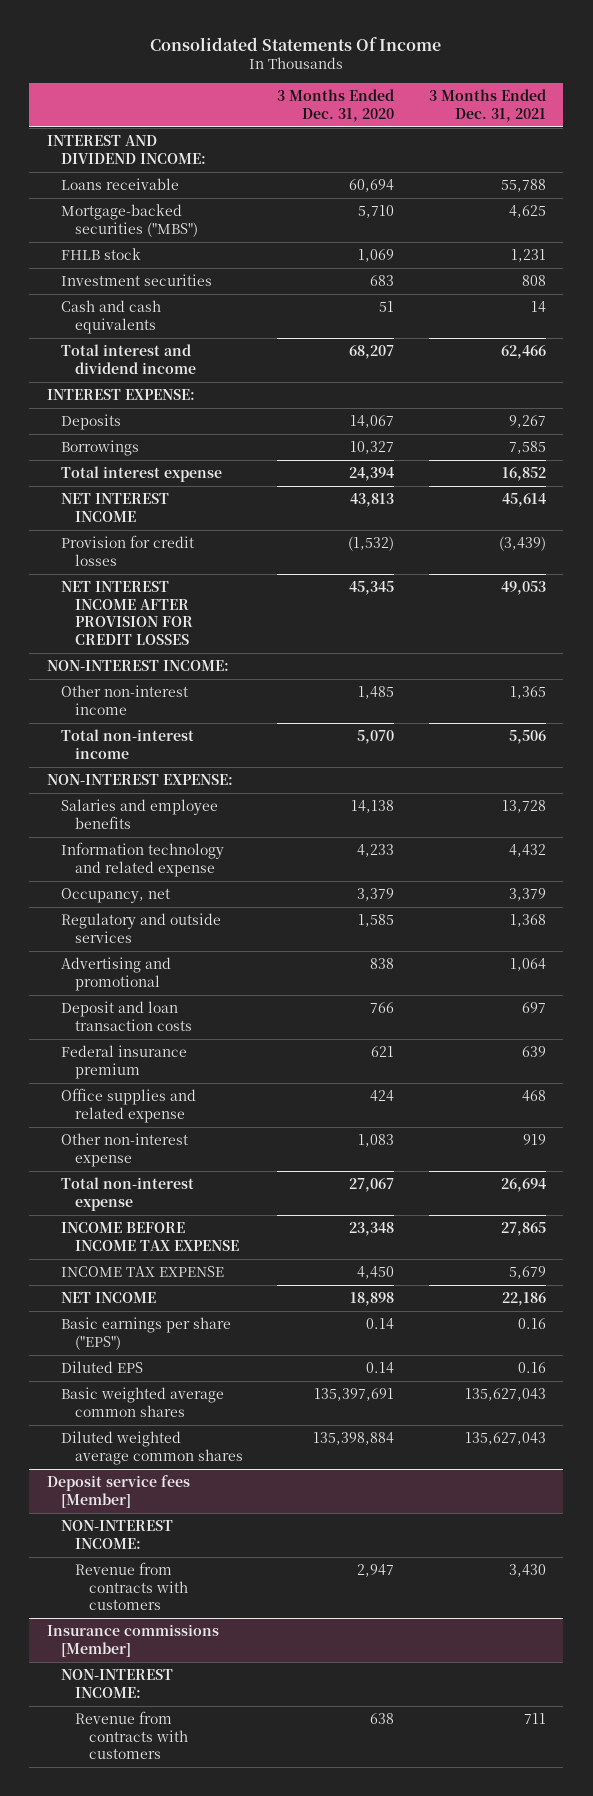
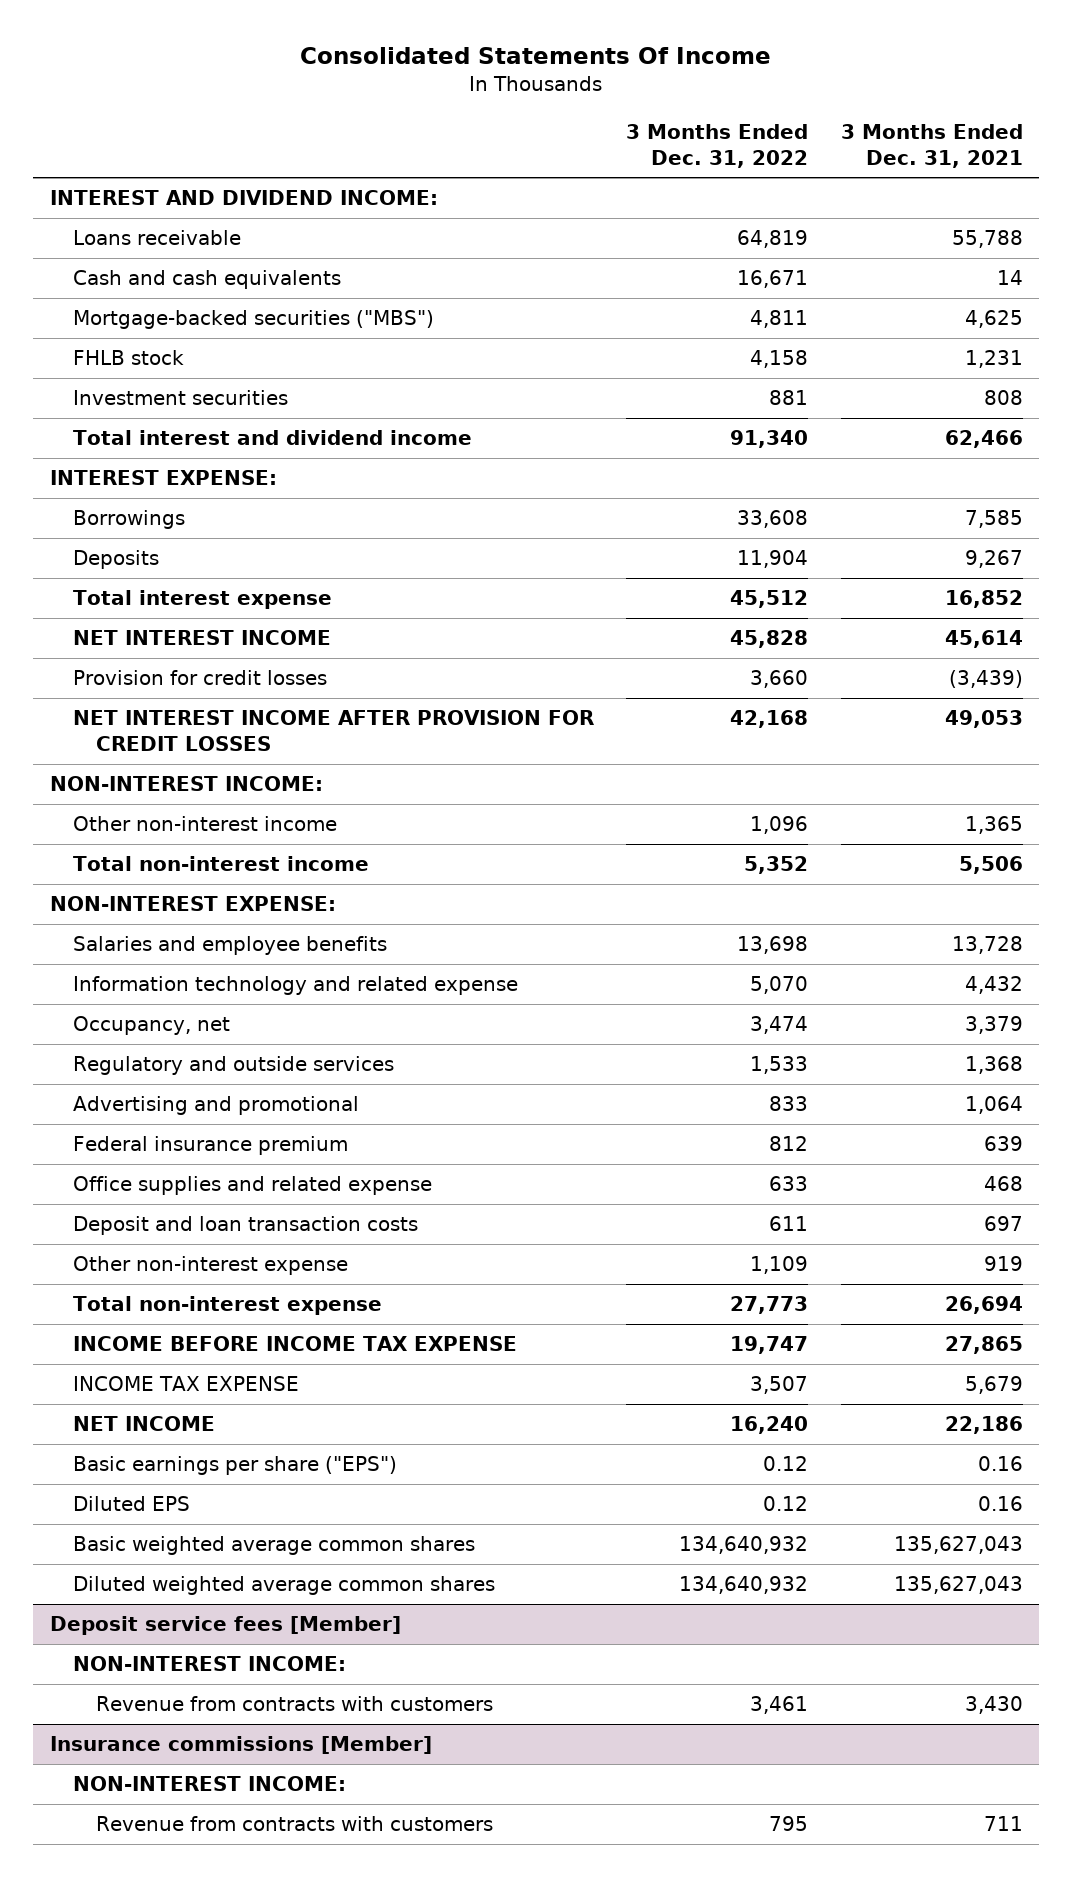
[277,89,395,122] 3 Months Ended Dec. 31, 2020 -> none
none -> [626,123,809,168] 3 Months Ended Dec. 31, 2022
[60,300,161,334] Cash and cash equivalents -> [72,270,341,290] Cash and cash equivalents
[60,414,121,431] Deposits -> [72,550,159,570] Deposits
[60,1001,192,1031] Deposit and loan transaction costs -> [72,1216,418,1236] Deposit and loan transaction costs

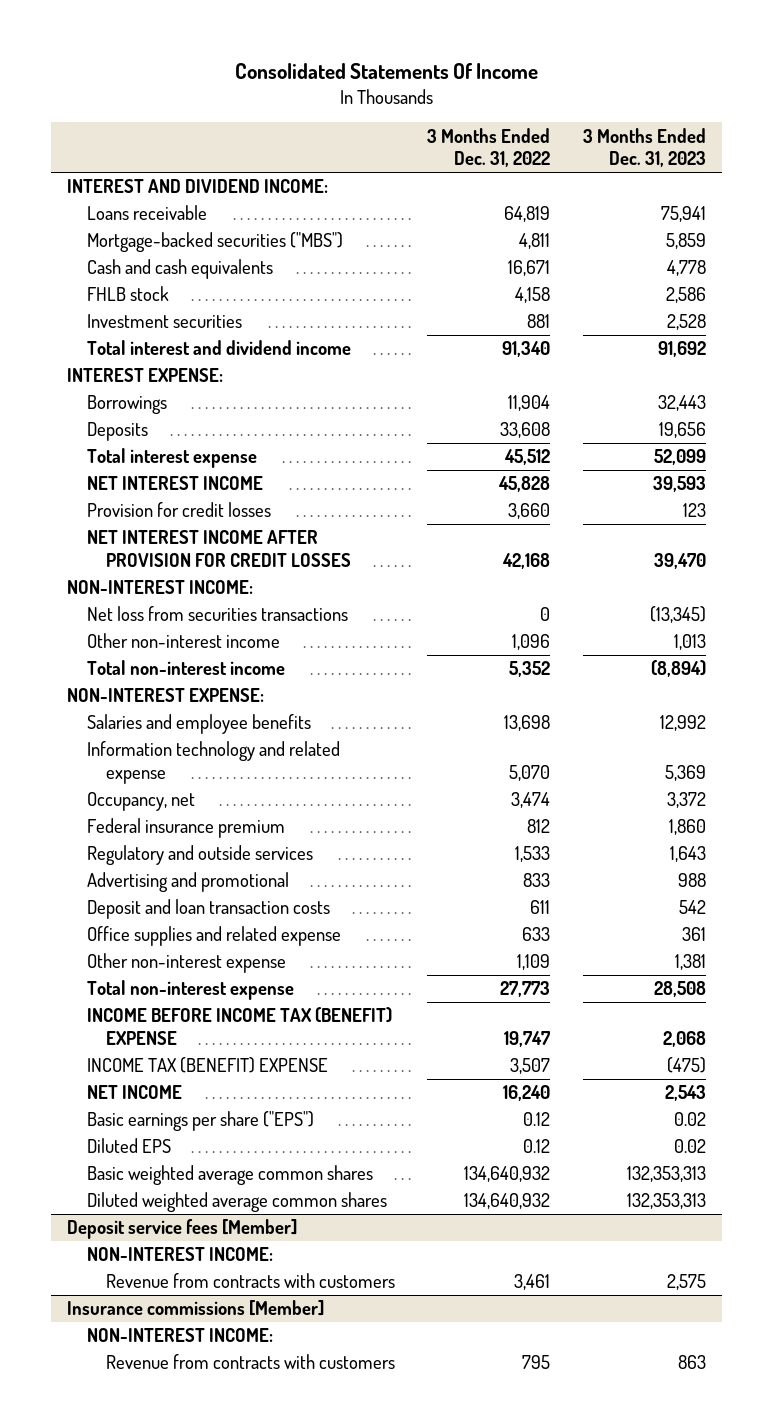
[840,123,1023,168] 3 Months Ended Dec. 31, 2021 -> none
none -> [582,127,706,168] 3 Months Ended Dec. 31, 2023
[72,270,341,290] Cash and cash equivalents -> [86,259,273,280] Cash and cash equivalents
[737,510,809,529] 33,608 -> [508,395,551,412] 11,904
[737,550,809,569] 11,904 -> [500,422,551,439] 33,608
none -> [86,606,348,622] Net loss from securities transactions
[72,1136,348,1156] Federal insurance premium -> [86,818,285,839] Federal insurance premium
[72,1176,432,1196] Office supplies and related expense -> [86,926,341,947] Office supplies and related expense
[72,1336,517,1352] INCOME BEFORE INCOME TAX EXPENSE -> [86,1007,392,1045] INCOME BEFORE INCOME TAX (BENEFIT) EXPENSE
[72,1376,299,1392] INCOME TAX EXPENSE -> [86,1057,328,1074] INCOME TAX (BENEFIT) EXPENSE

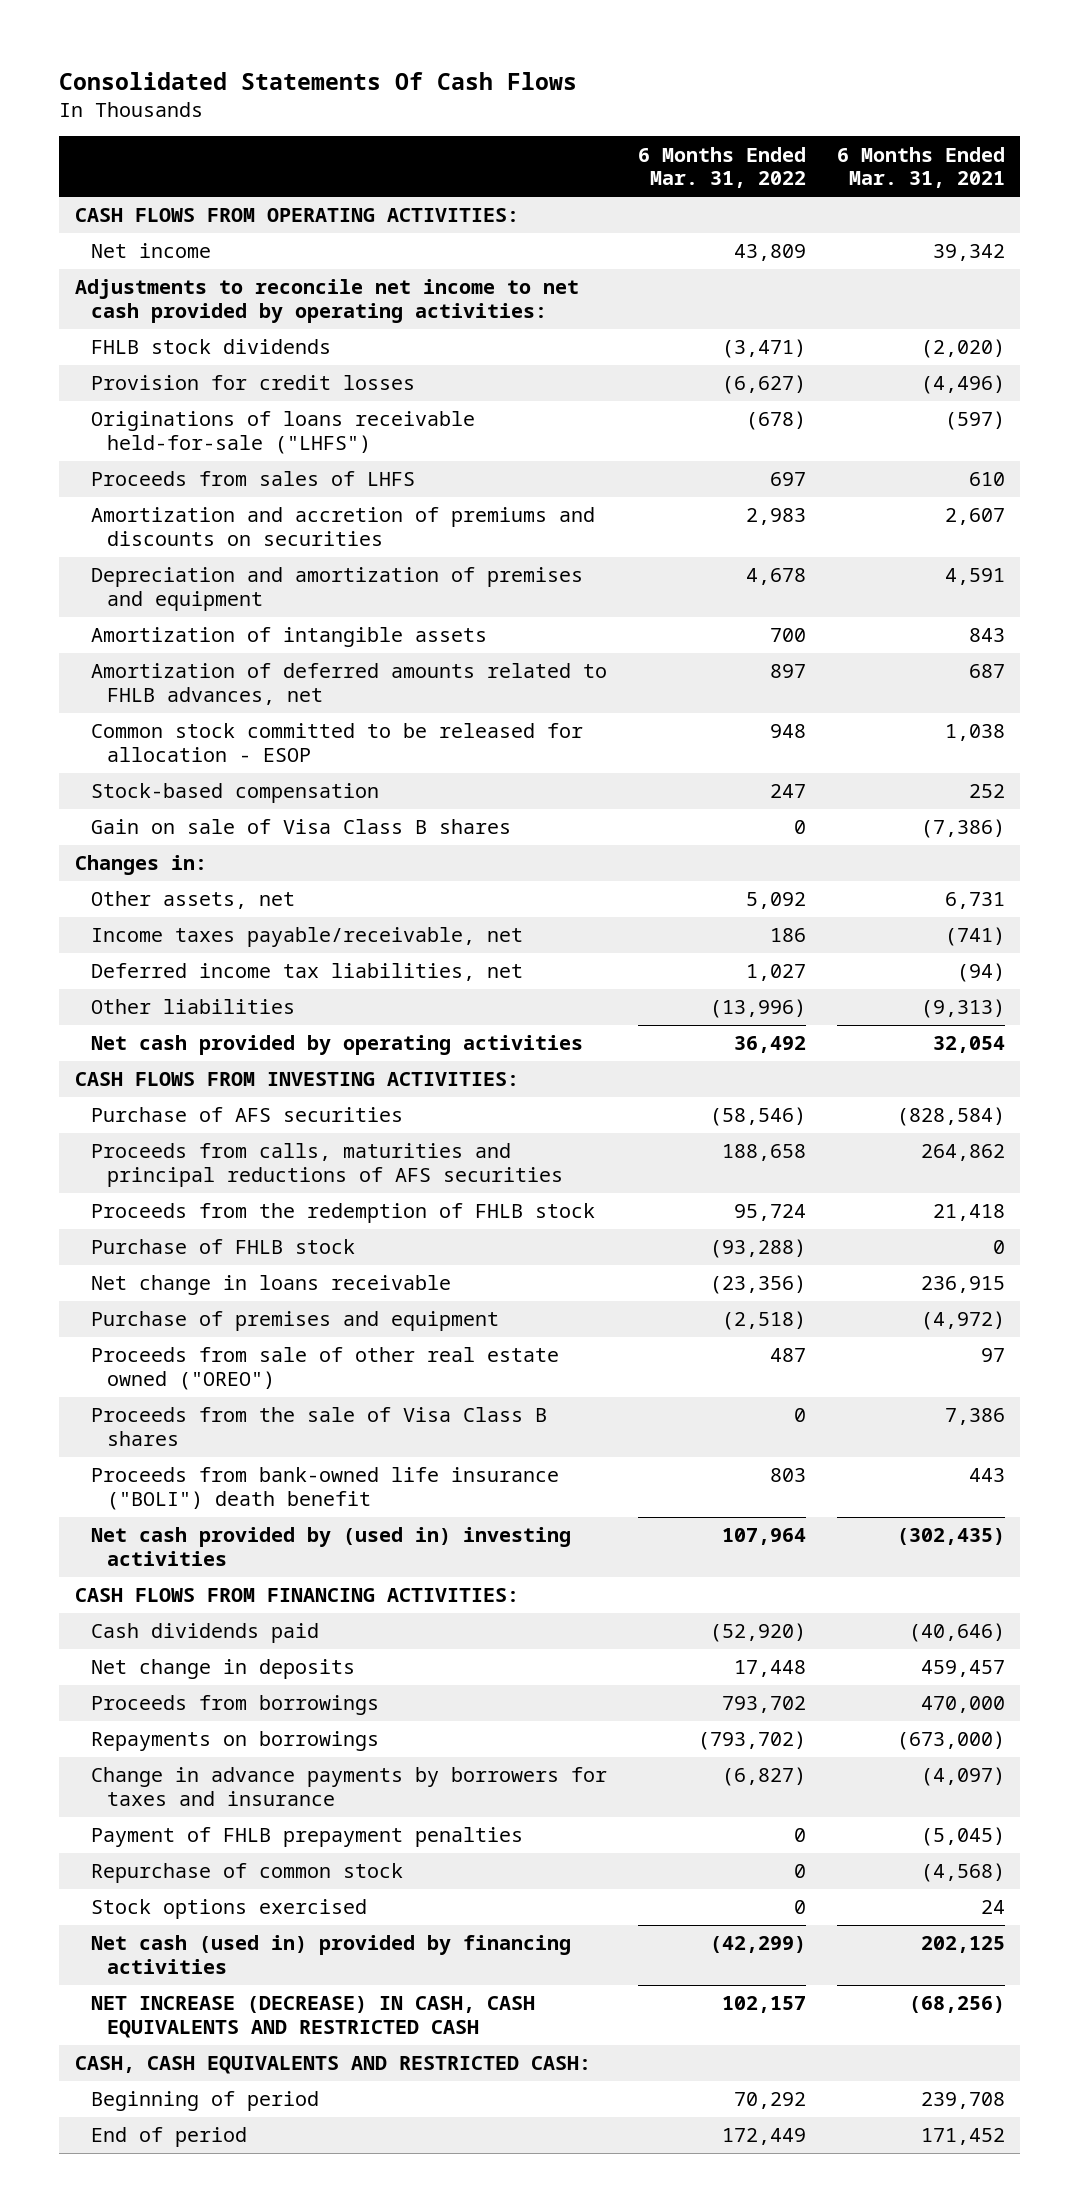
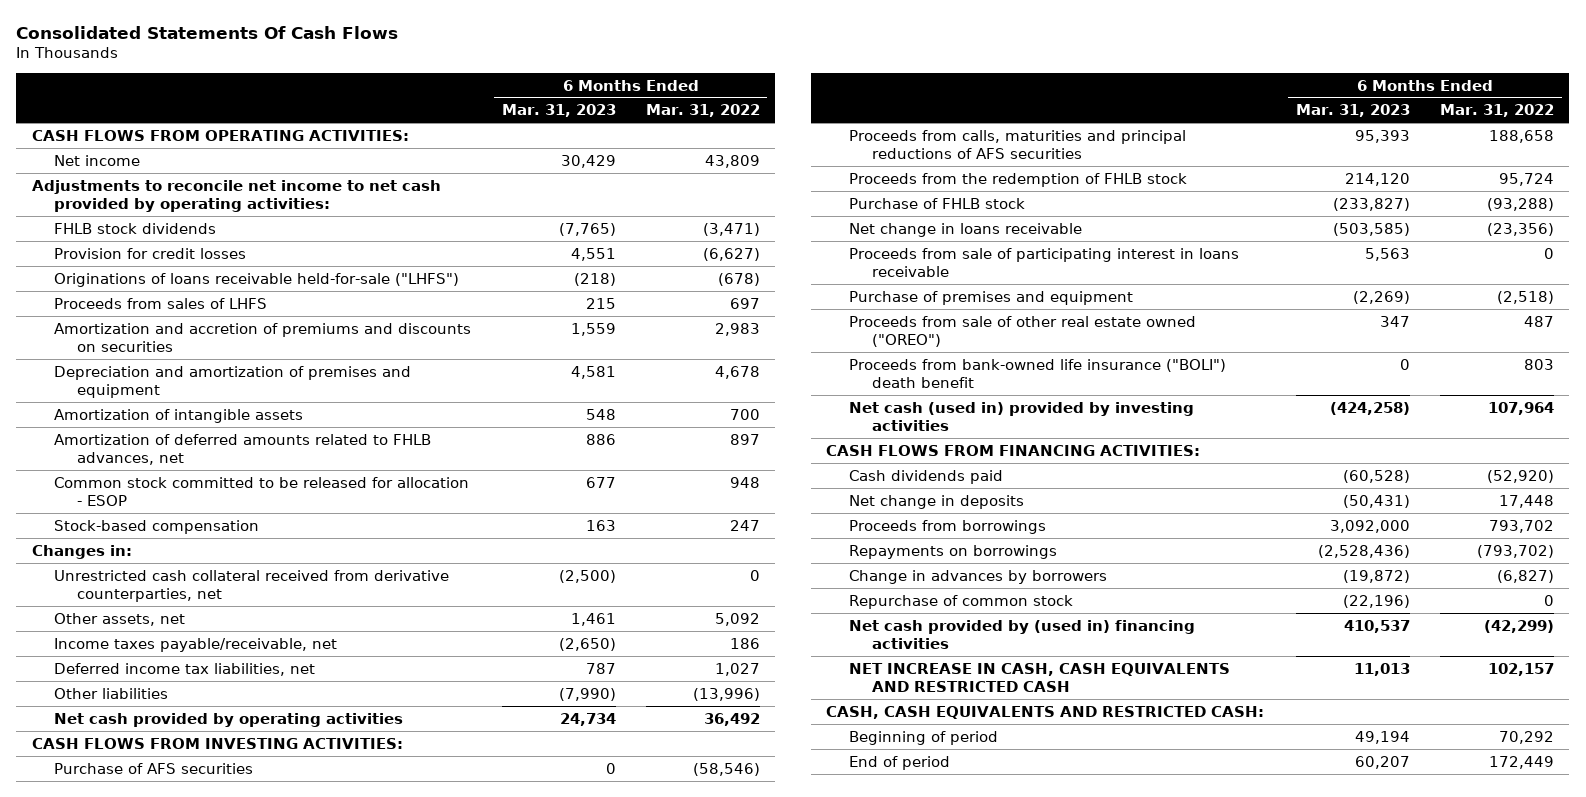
[836,146,1005,189] 6 Months Ended Mar. 31, 2021 -> none
none -> [501,104,616,118] Mar. 31, 2023
[90,819,511,835] Gain on sale of Visa Class B shares -> none
none -> [54,569,450,603] Unrestricted cash collateral received from derivative counterparties, net
none -> [848,247,1239,278] Proceeds from sale of participating interest in loans receivable
[90,1407,547,1446] Proceeds from the sale of Visa Class B shares -> none
[90,1527,571,1566] Net cash provided by (used in) investing activities -> [848,401,1194,432] Net cash (used in) provided by investing activities
[90,1827,523,1848] Payment of FHLB prepayment penalties -> none
[90,1767,607,1806] Change in advance payments by borrowers for taxes and insurance -> [848,569,1107,584] Change in advances by borrowers
[90,1899,367,1920] Stock options exercised -> none
[90,1935,571,1974] Net cash (used in) provided by financing activities -> [848,619,1195,650] Net cash provided by (used in) financing activities
[90,1996,535,2038] NET INCREASE (DECREASE) IN CASH, CASH EQUIVALENTS AND RESTRICTED CASH -> [848,662,1230,693] NET INCREASE IN CASH, CASH EQUIVALENTS AND RESTRICTED CASH

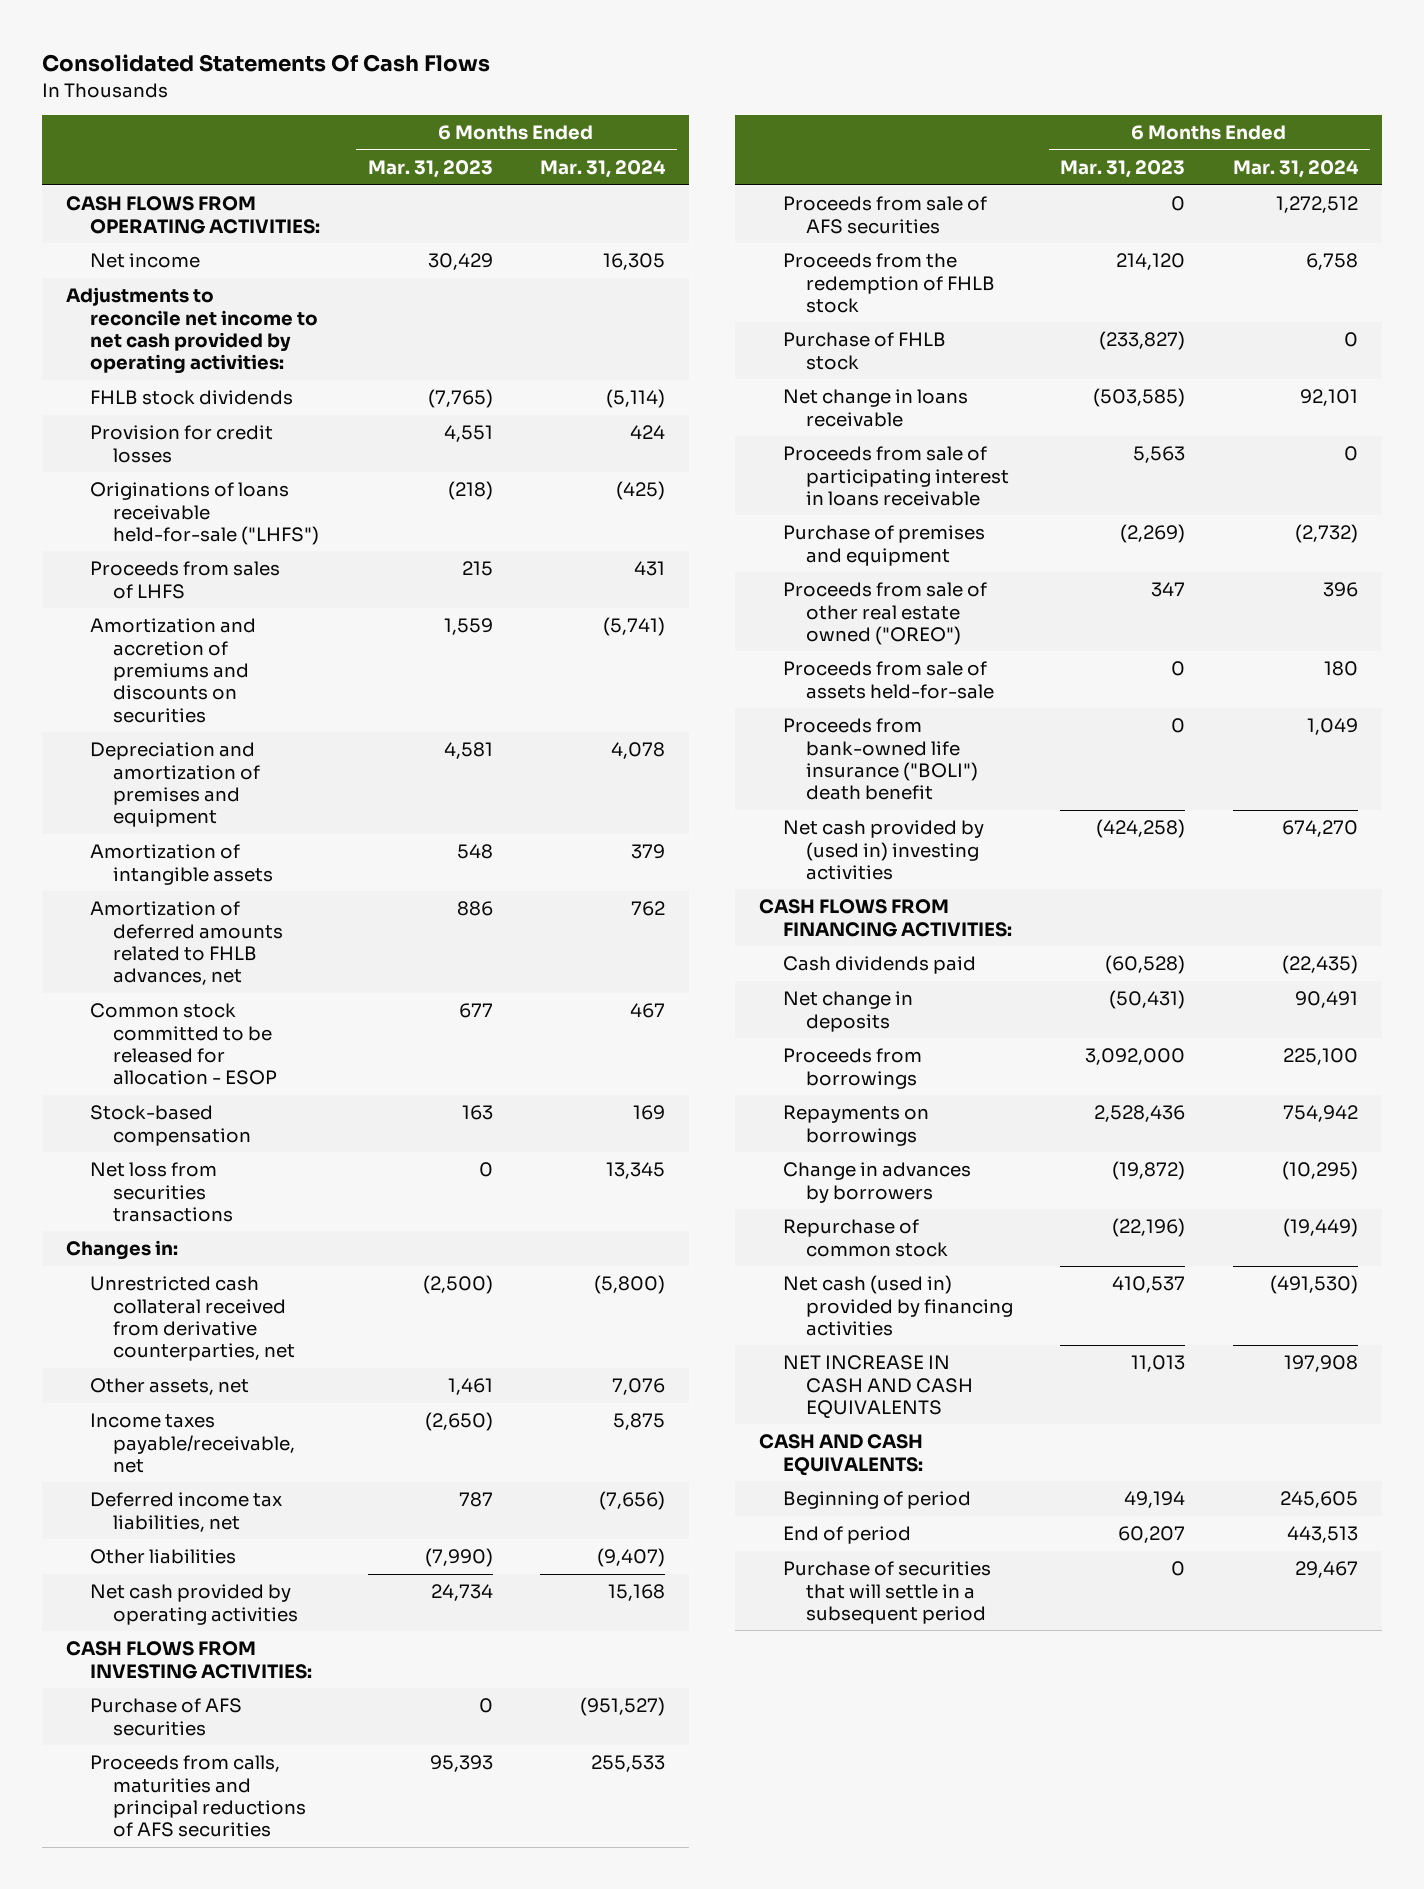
[645,104,760,118] Mar. 31, 2022 -> none
none -> [539,160,666,179] Mar. 31, 2024
none -> [89,1162,234,1222] Net loss from securities transactions
none -> [782,196,987,234] Proceeds from sale of AFS securities
none -> [782,661,995,699] Proceeds from sale of assets held-for-sale
[848,401,1194,432] Net cash (used in) provided by investing activities -> [782,820,984,880] Net cash provided by (used in) investing activities
[1317,544,1410,558] (2,528,436) -> [1094,1105,1186,1123] 2,528,436
[848,619,1195,650] Net cash provided by (used in) financing activities -> [782,1275,1014,1336] Net cash (used in) provided by financing activities
[848,662,1230,693] NET INCREASE IN CASH, CASH EQUIVALENTS AND RESTRICTED CASH -> [782,1355,974,1418] NET INCREASE IN CASH AND CASH EQUIVALENTS
[826,705,1265,719] CASH, CASH EQUIVALENTS AND RESTRICTED CASH: -> [758,1434,923,1476] CASH AND CASH EQUIVALENTS:
none -> [782,1561,991,1624] Purchase of securities that will settle in a subsequent period

